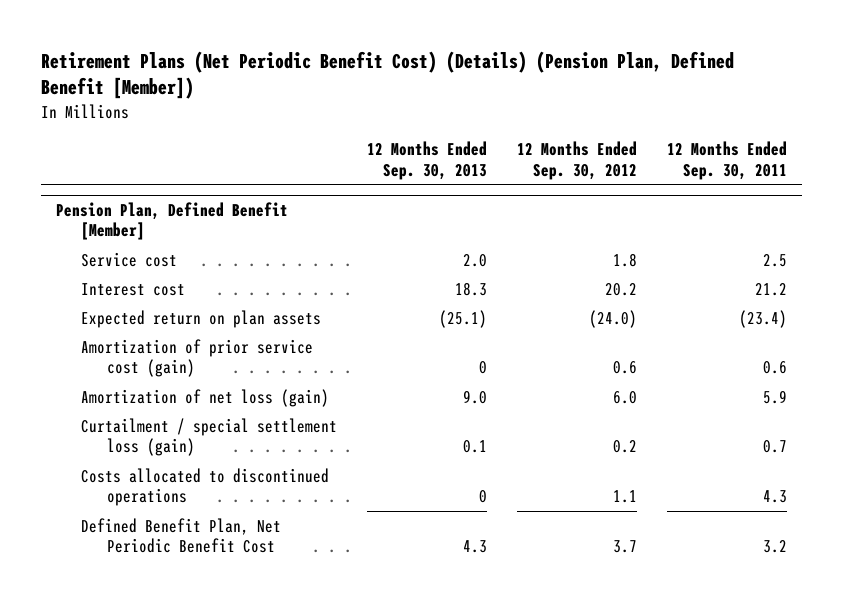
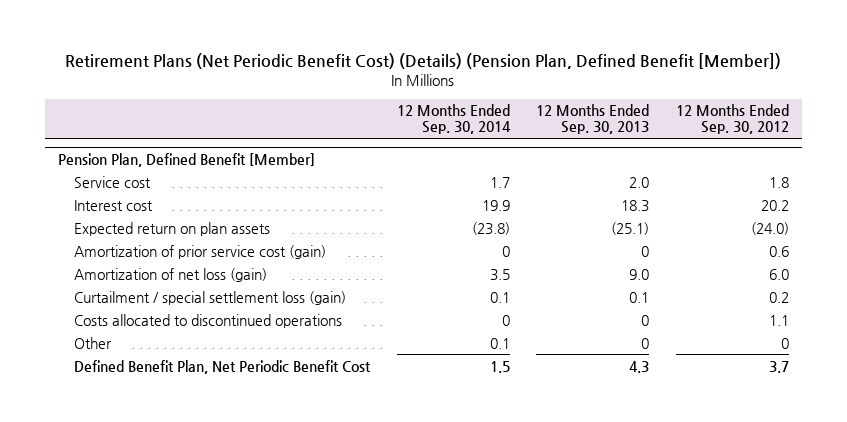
[667,141,788,180] 12 Months Ended Sep. 30, 2011 -> none
none -> [396,104,511,135] 12 Months Ended Sep. 30, 2014
none -> [73,336,112,349] Other

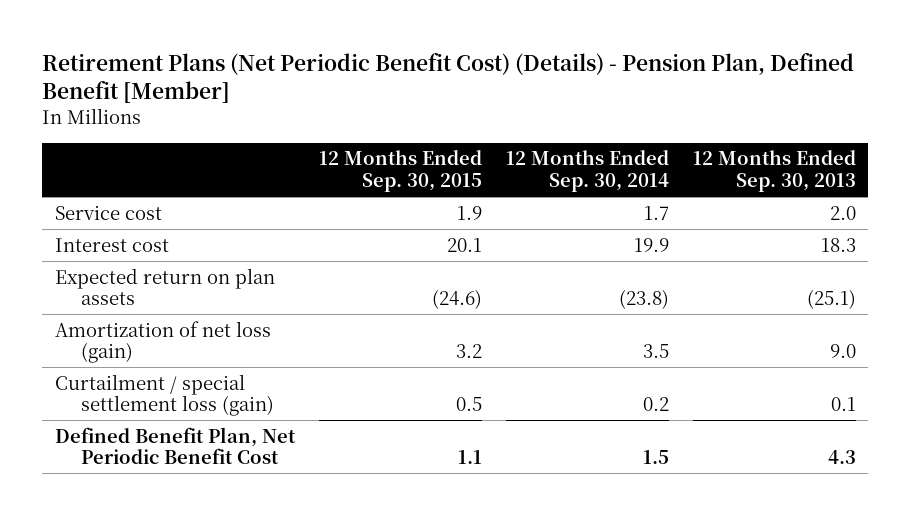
[65,53,782,70] Retirement Plans (Net Periodic Benefit Cost) (Details) (Pension Plan, Defined Benefit [Member]) -> [42,52,855,104] Retirement Plans (Net Periodic Benefit Cost) (Details) - Pension Plan, Defined Benefit [Member]
[675,104,789,135] 12 Months Ended Sep. 30, 2012 -> none
none -> [318,150,482,192] 12 Months Ended Sep. 30, 2015
[58,152,316,167] Pension Plan, Defined Benefit [Member] -> none
[73,244,326,259] Amortization of prior service cost (gain) -> none
[73,313,342,328] Costs allocated to discontinued operations -> none
[73,336,112,349] Other -> none
[489,291,510,303] 0.1 -> [642,397,669,412] 0.2

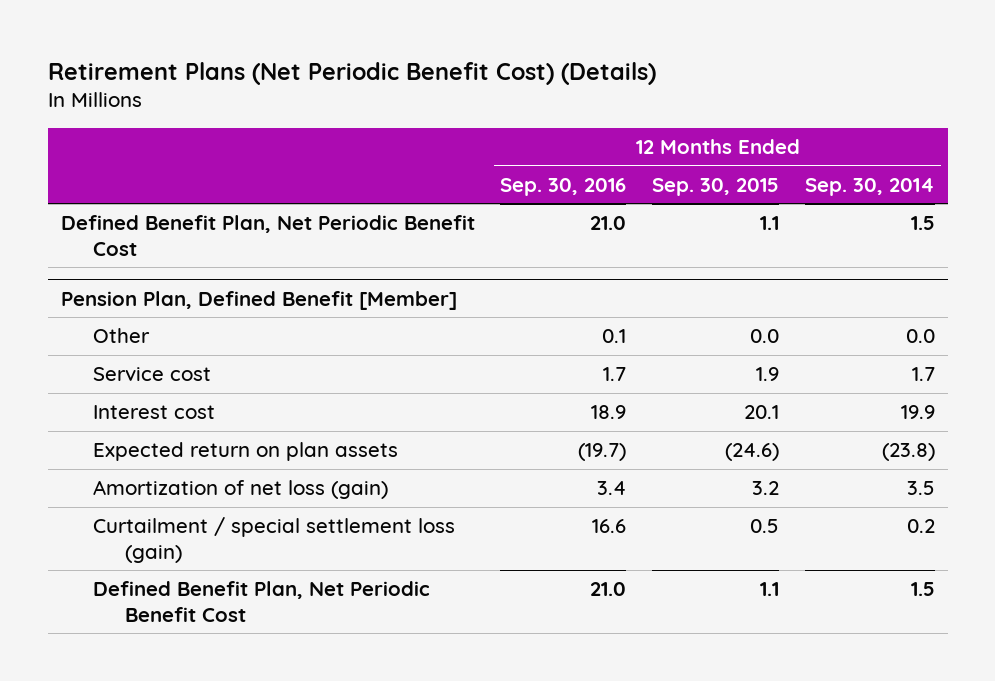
[42,52,855,104] Retirement Plans (Net Periodic Benefit Cost) (Details) - Pension Plan, Defined Benefit [Member] -> [47,61,656,85] Retirement Plans (Net Periodic Benefit Cost) (Details)
[693,150,857,192] 12 Months Ended Sep. 30, 2013 -> none
none -> [500,177,627,196] Sep. 30, 2016
none -> [60,215,475,256] Defined Benefit Plan, Net Periodic Benefit Cost
none -> [60,290,457,310] Pension Plan, Defined Benefit [Member]
none -> [92,328,150,344] Other

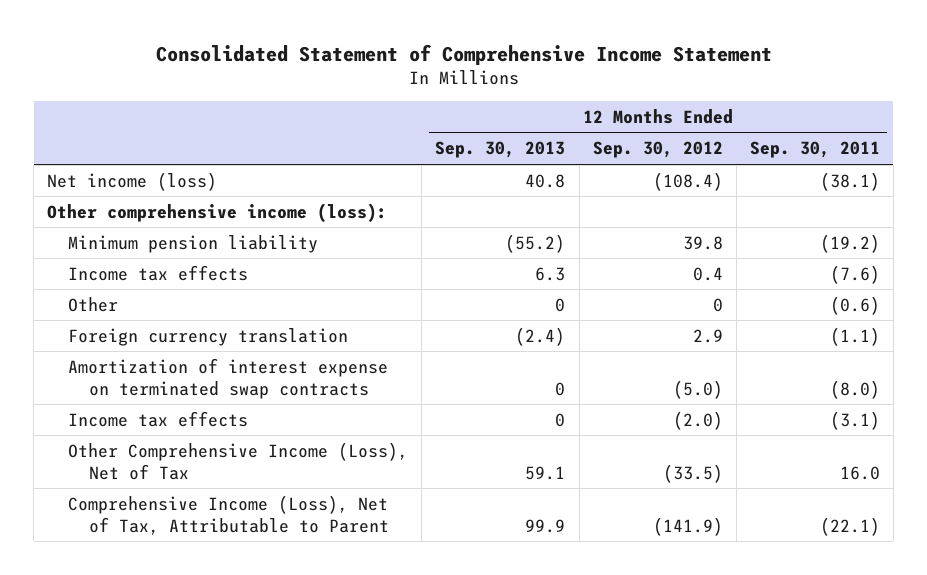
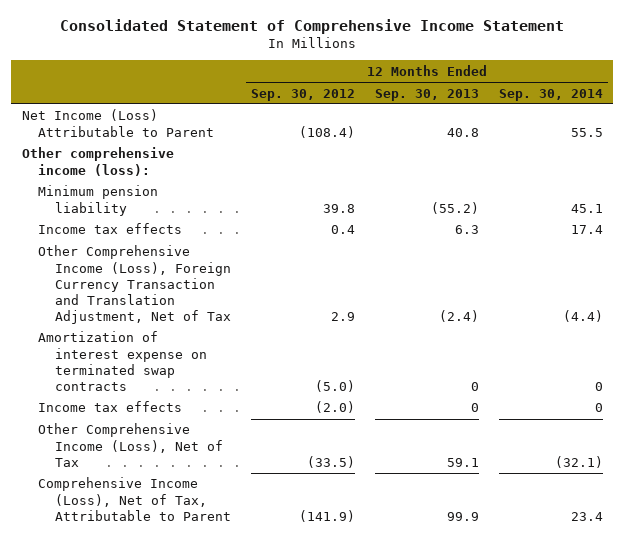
[749,141,880,159] Sep. 30, 2011 -> none
none -> [498,88,603,101] Sep. 30, 2014
[47,171,218,191] Net income (loss) -> [21,109,215,137] Net Income (Loss) Attributable to Parent
[68,296,119,312] Other -> none
[68,327,349,346] Foreign currency translation -> [38,245,231,324] Other Comprehensive Income (Loss), Foreign Currency Transaction and Translation Adjustment, Net of Tax

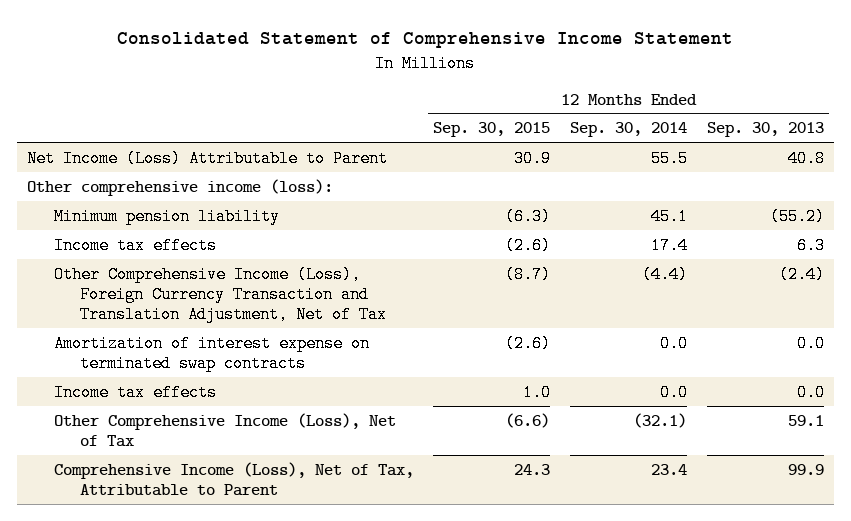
[250,88,355,101] Sep. 30, 2012 -> none
none -> [433,122,551,138] Sep. 30, 2015
[470,381,479,391] 0 -> [796,334,825,352] 0.0
[594,381,603,391] 0 -> [660,334,689,352] 0.0
[470,403,479,413] 0 -> [796,383,825,401] 0.0
[594,403,603,413] 0 -> [660,383,689,401] 0.0

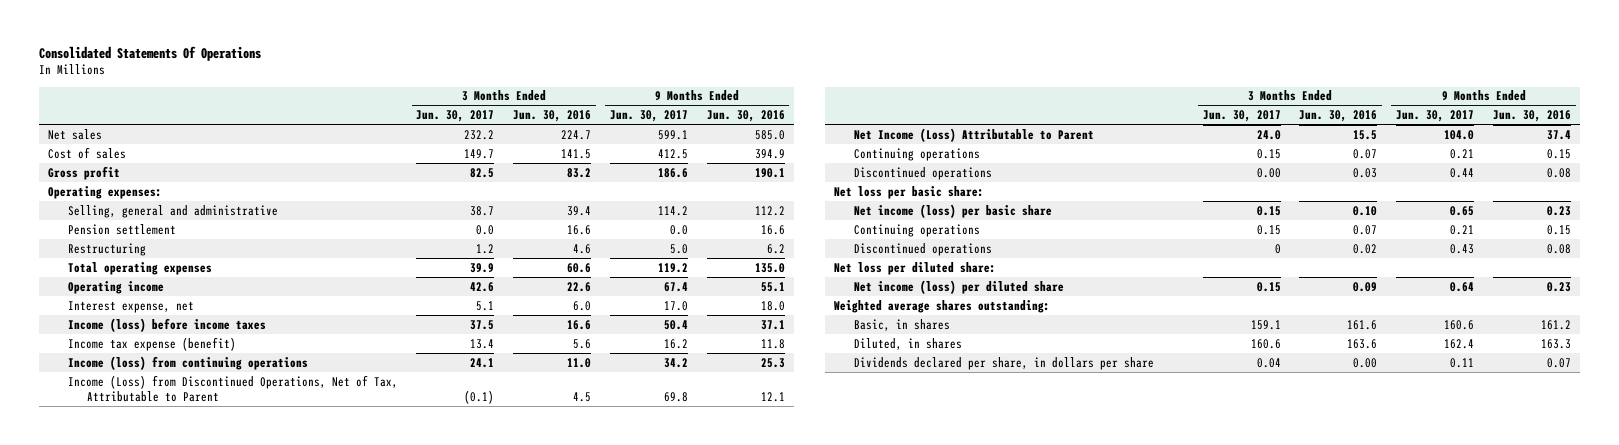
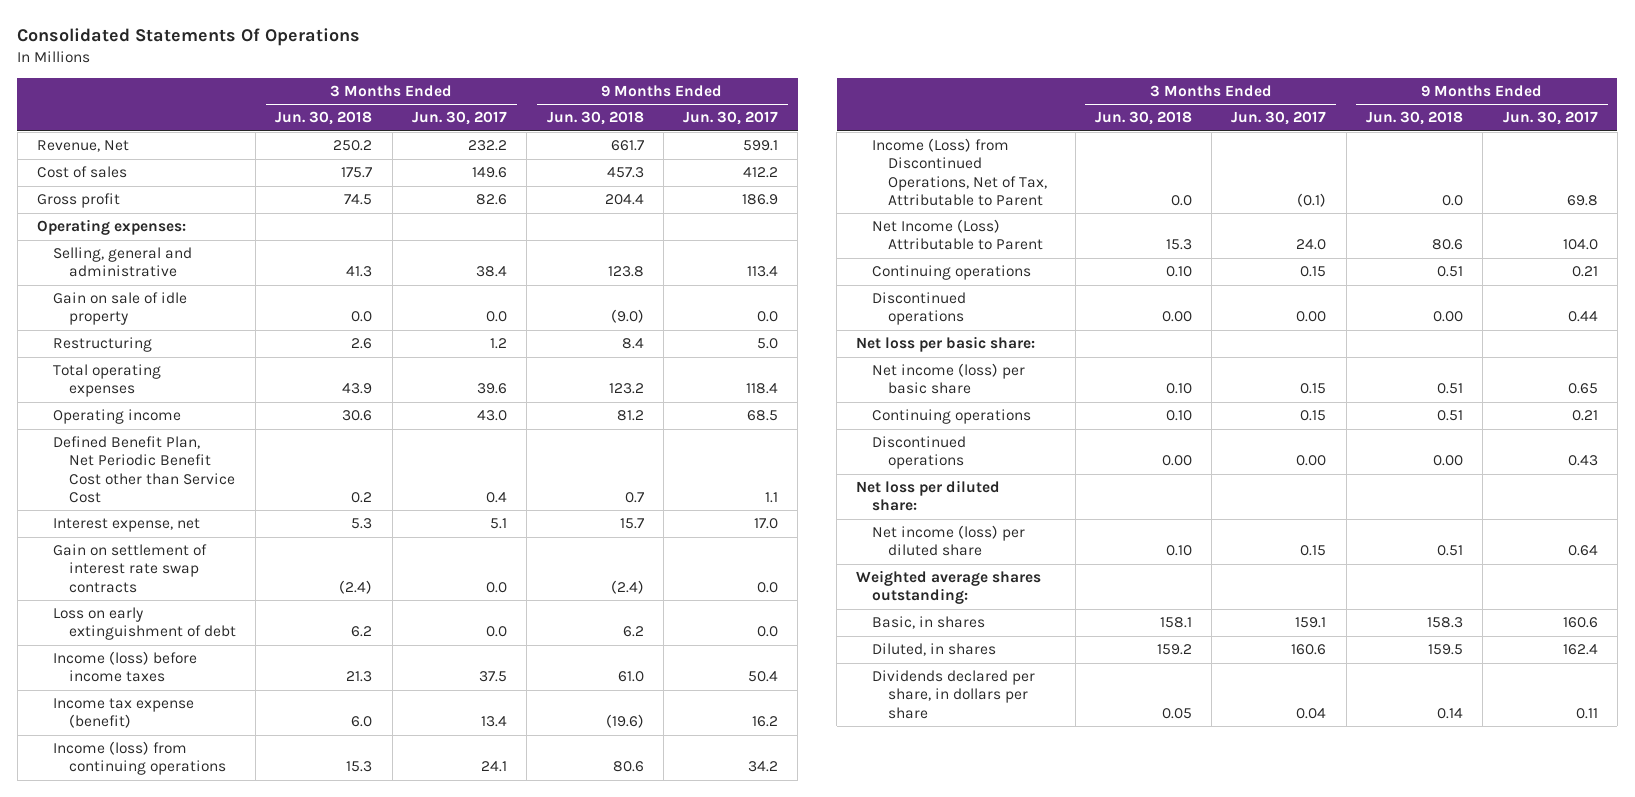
[513,110,592,123] Jun. 30, 2016 -> none
[706,110,785,123] Jun. 30, 2016 -> none
none -> [275,111,373,126] Jun. 30, 2018
none -> [546,111,644,126] Jun. 30, 2018
[48,128,103,140] Net sales -> [36,140,129,153] Revenue, Net
[464,148,495,159] 149.7 -> [472,167,508,179] 149.6
[658,148,689,159] 412.5 -> [743,167,779,179] 412.2
[470,167,495,178] 82.5 -> [476,194,508,206] 82.6
[658,167,689,178] 186.6 -> [742,194,779,206] 186.9
[67,223,176,235] Pension settlement -> none
[470,205,495,216] 38.7 -> [476,266,508,278] 38.4
[658,205,689,216] 114.2 -> [747,266,779,278] 113.4
none -> [52,292,187,326] Gain on sale of idle property
[470,262,495,273] 39.9 -> [477,383,508,395] 39.6
[658,262,689,273] 119.2 -> [746,383,779,395] 118.4
[470,281,495,292] 42.6 -> [477,410,508,422] 43.0
[664,281,689,292] 67.4 -> [747,410,779,422] 68.5
none -> [52,436,235,503] Defined Benefit Plan, Net Periodic Benefit Cost other than Service Cost
none -> [52,544,207,593] Gain on settlement of interest rate swap contracts
none -> [52,607,236,641] Loss on early extinguishment of debt
[1274,243,1281,254] 0 -> [1296,455,1327,467] 0.00

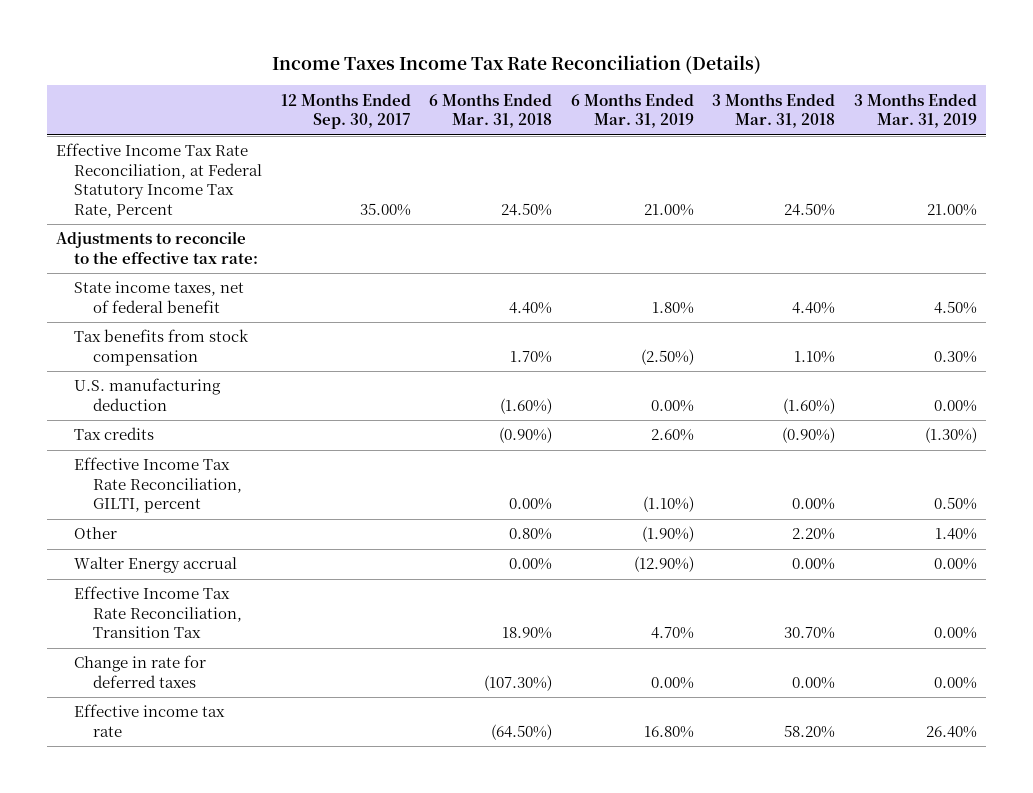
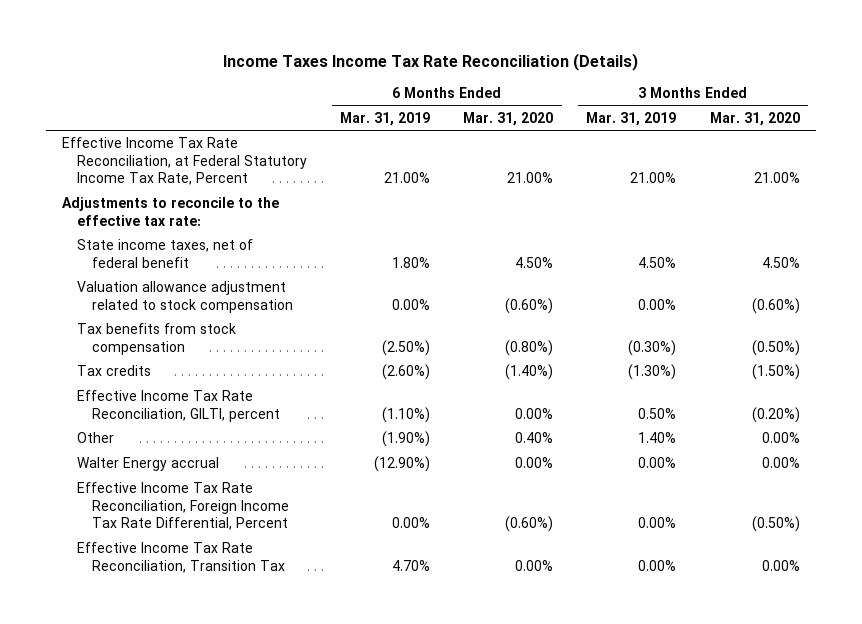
[280,92,411,130] 12 Months Ended Sep. 30, 2017 -> none
[429,92,553,129] 6 Months Ended Mar. 31, 2018 -> none
[712,92,836,129] 3 Months Ended Mar. 31, 2018 -> none
none -> [463,111,554,126] Mar. 31, 2020
none -> [709,111,800,126] Mar. 31, 2020
[74,378,222,411] U.S. manufacturing deduction -> none
none -> [76,281,293,313] Valuation allowance adjustment related to stock compensation
[933,350,977,363] 0.30% -> [628,339,677,356] (0.30%)
[650,429,694,442] 2.60% -> [382,364,431,381] (2.60%)
none -> [76,482,289,531] Effective Income Tax Rate Reconciliation, Foreign Income Tax Rate Differential, Percent
[74,655,207,688] Change in rate for deferred taxes -> none
[74,704,226,737] Effective income tax rate -> none

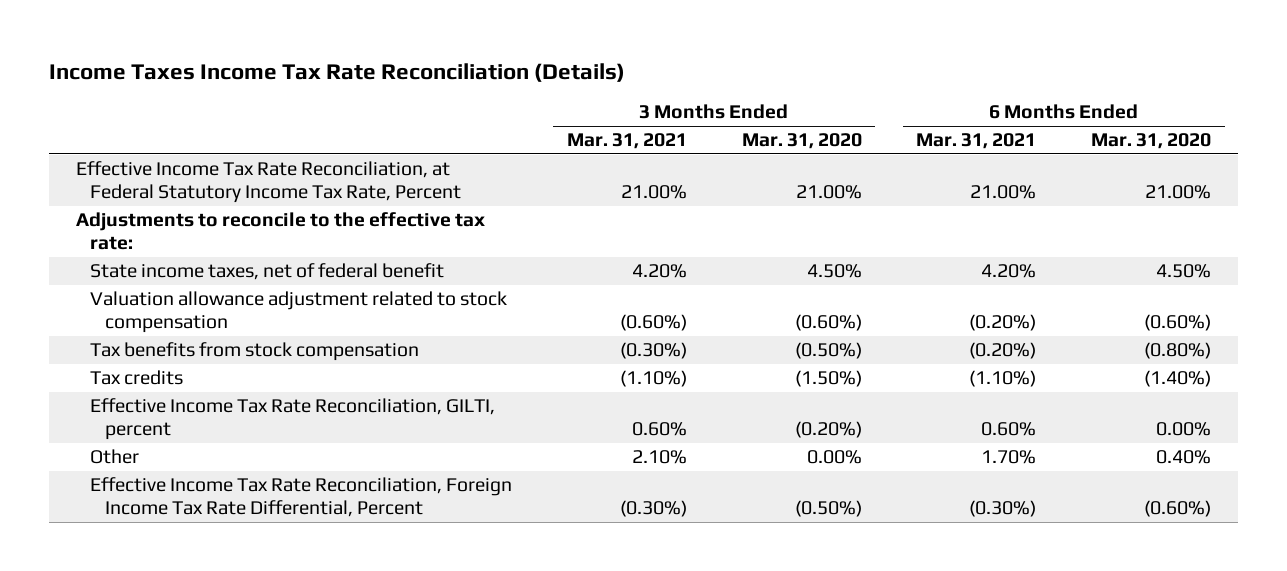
[340,111,431,126] Mar. 31, 2019 -> none
[586,111,677,126] Mar. 31, 2019 -> none
none -> [567,133,688,150] Mar. 31, 2021
none -> [916,133,1037,150] Mar. 31, 2021
[76,457,219,472] Walter Energy accrual -> none
[76,542,285,573] Effective Income Tax Rate Reconciliation, Transition Tax -> none

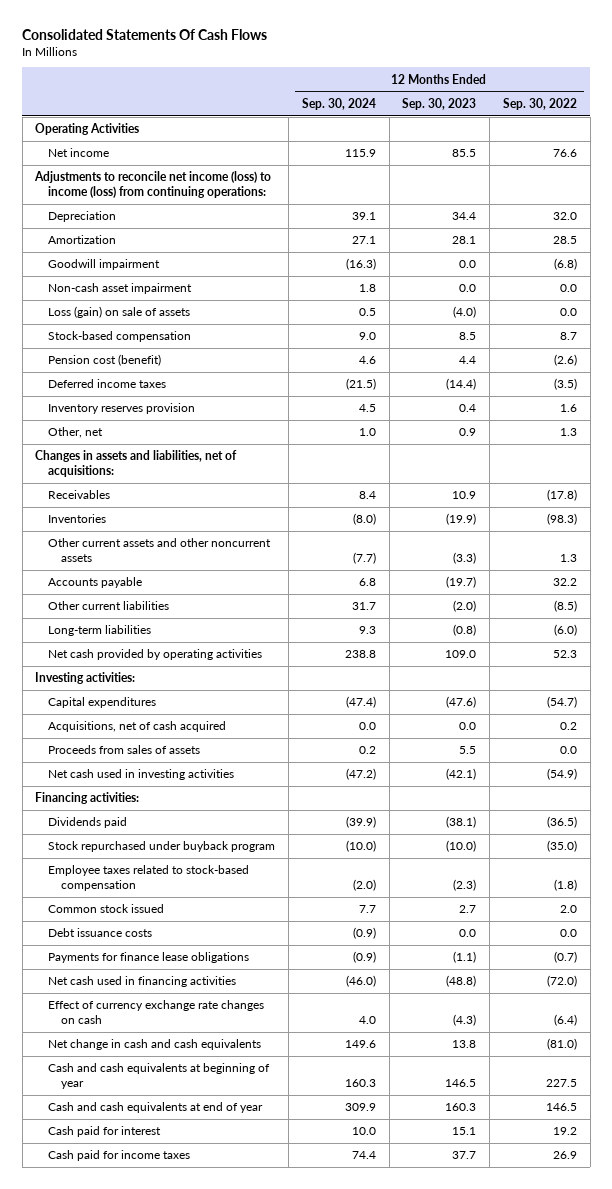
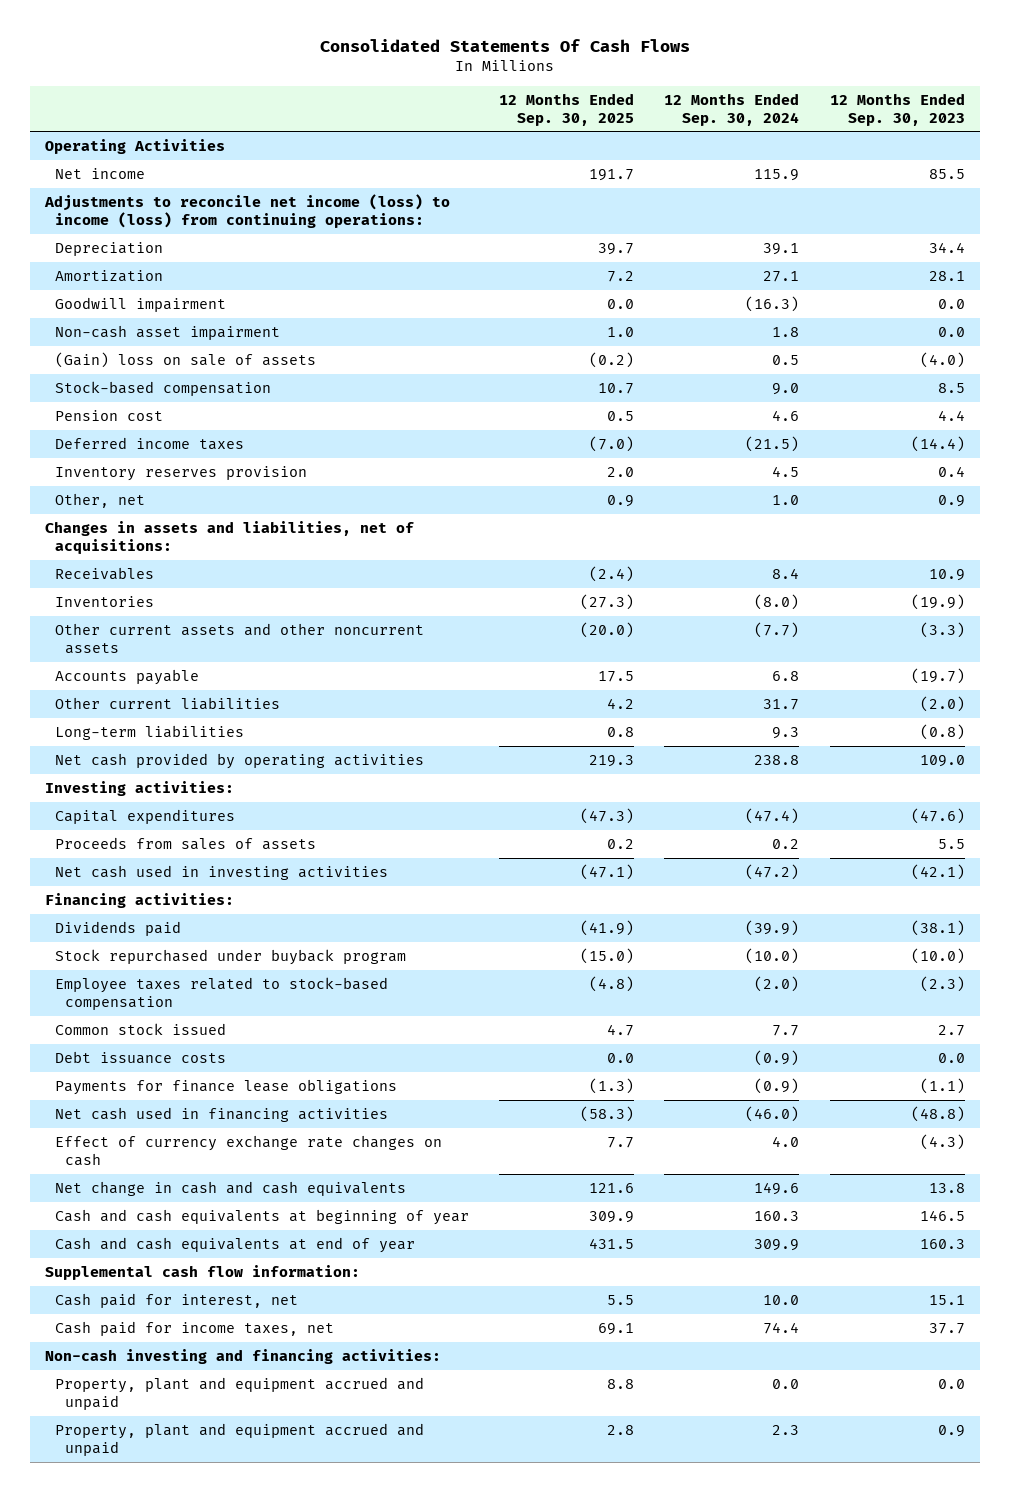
[503,97,578,110] Sep. 30, 2022 -> none
none -> [499,92,635,126] 12 Months Ended Sep. 30, 2025
[48,306,191,319] Loss (gain) on sale of assets -> [55,351,317,368] (Gain) loss on sale of assets
[48,354,162,367] Pension cost (benefit) -> [55,409,164,421] Pension cost
[48,721,227,733] Acquisitions, net of cash acquired -> none
none -> [44,1264,360,1280] Supplemental cash flow information:
[48,1126,162,1138] Cash paid for interest -> [55,1292,299,1308] Cash paid for interest, net
[48,1150,191,1162] Cash paid for income taxes -> [55,1320,335,1336] Cash paid for income taxes, net
none -> [44,1348,441,1364] Non-cash investing and financing activities:
none -> [55,1376,425,1410] Property, plant and equipment accrued and unpaid
none -> [55,1422,425,1456] Property, plant and equipment accrued and unpaid

